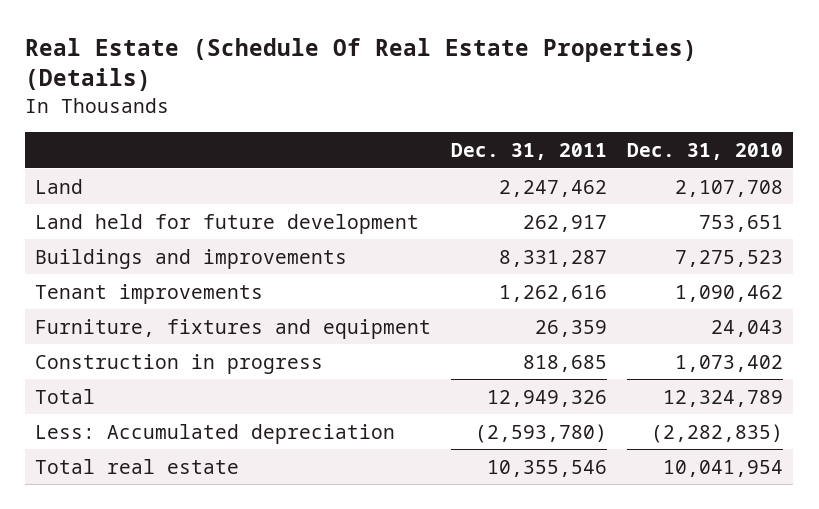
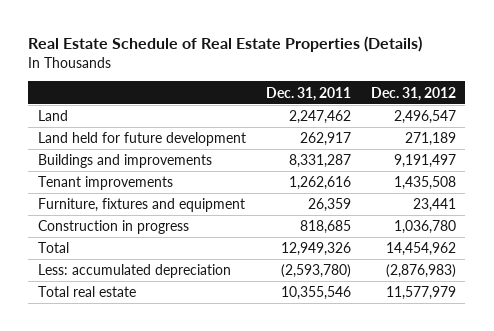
[25,37,698,92] Real Estate (Schedule Of Real Estate Properties) (Details) -> [28,36,423,53] Real Estate Schedule of Real Estate Properties (Details)
[627,143,784,161] Dec. 31, 2010 -> none
none -> [370,86,456,101] Dec. 31, 2012
[35,423,396,444] Less: Accumulated depreciation -> [38,264,232,279] Less: accumulated depreciation

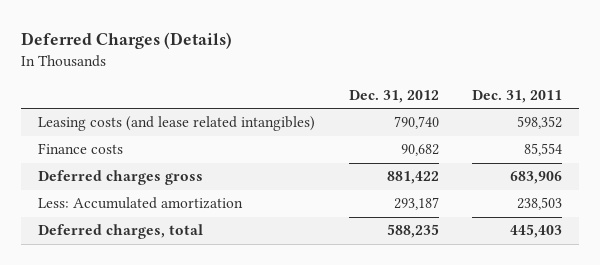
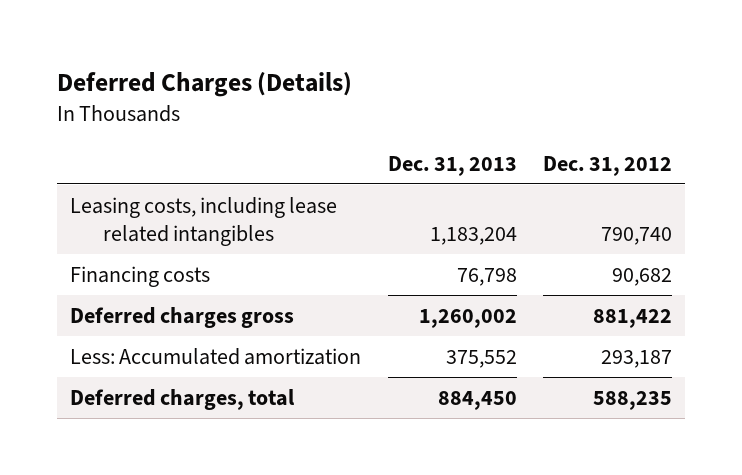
[472,89,563,103] Dec. 31, 2011 -> none
none -> [387,155,517,176] Dec. 31, 2013
[38,116,316,132] Leasing costs (and lease related intangibles) -> [70,196,338,247] Leasing costs, including lease related intangibles
[38,143,124,155] Finance costs -> [70,265,211,287] Financing costs

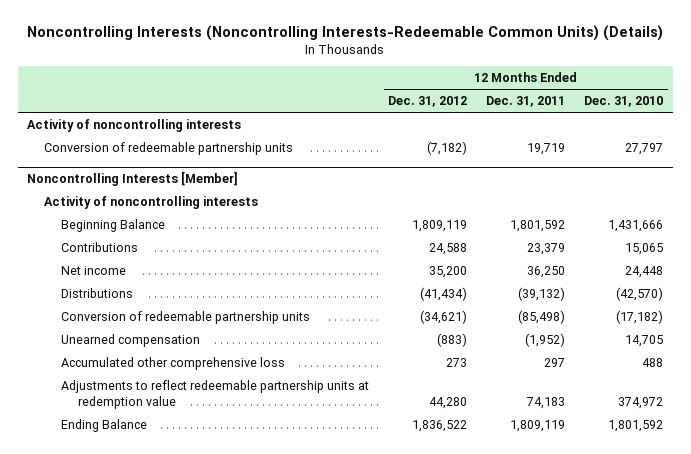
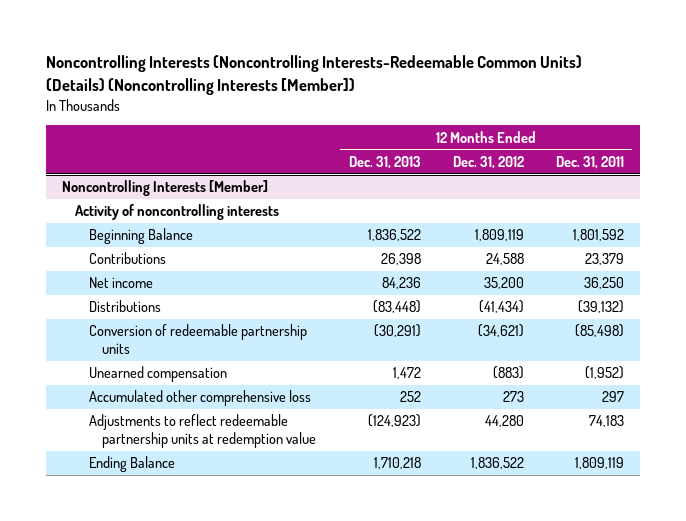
[27,25,664,42] Noncontrolling Interests (Noncontrolling Interests-Redeemable Common Units) (Details) -> [45,55,582,96] Noncontrolling Interests (Noncontrolling Interests-Redeemable Common Units) (Details) (Noncontrolling Interests [Member])
[584,96,664,108] Dec. 31, 2010 -> none
none -> [348,155,421,169] Dec. 31, 2013
[27,118,242,132] Activity of noncontrolling interests -> none
[44,141,294,155] Conversion of redeemable partnership units -> none

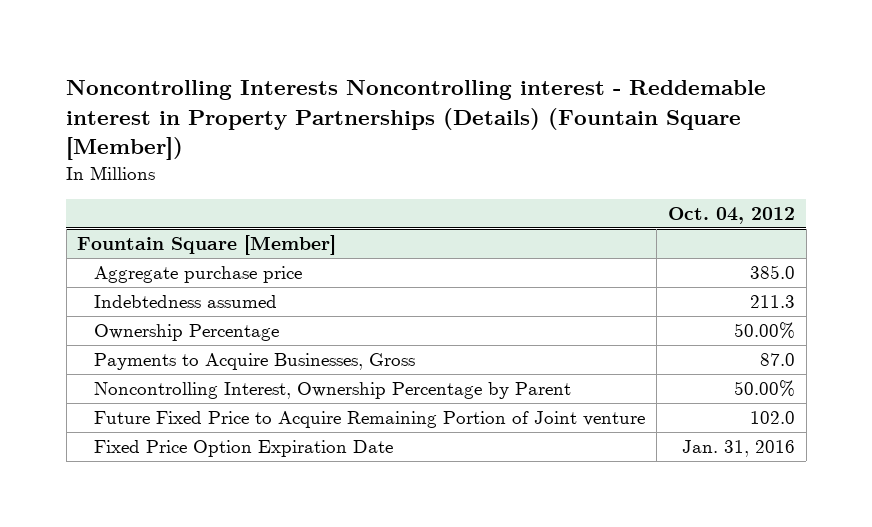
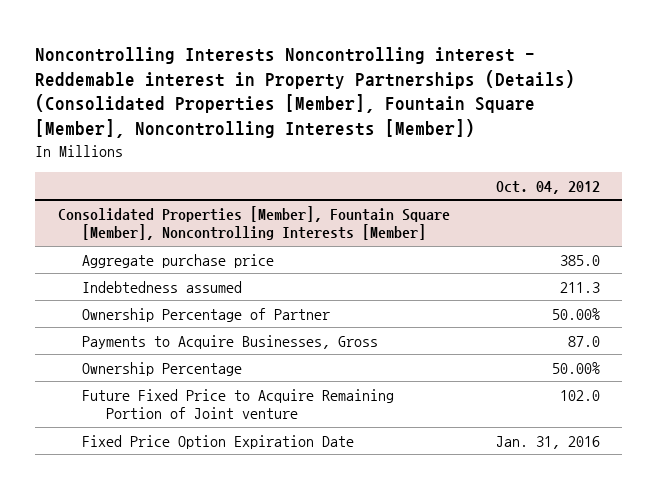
[66,80,767,161] Noncontrolling Interests Noncontrolling interest - Reddemable interest in Property Partnerships (Details) (Fountain Square [Member]) -> [34,46,575,139] Noncontrolling Interests Noncontrolling interest - Reddemable interest in Property Partnerships (Details) (Consolidated Properties [Member], Fountain Square [Member], Noncontrolling Interests [Member])
[77,235,337,256] Fountain Square [Member] -> none
none -> [57,205,450,241] Consolidated Properties [Member], Fountain Square [Member], Noncontrolling Interests [Member]
[94,324,280,342] Ownership Percentage -> [81,307,330,322] Ownership Percentage of Partner
[94,382,572,400] Noncontrolling Interest, Ownership Percentage by Parent -> [81,361,242,376] Ownership Percentage

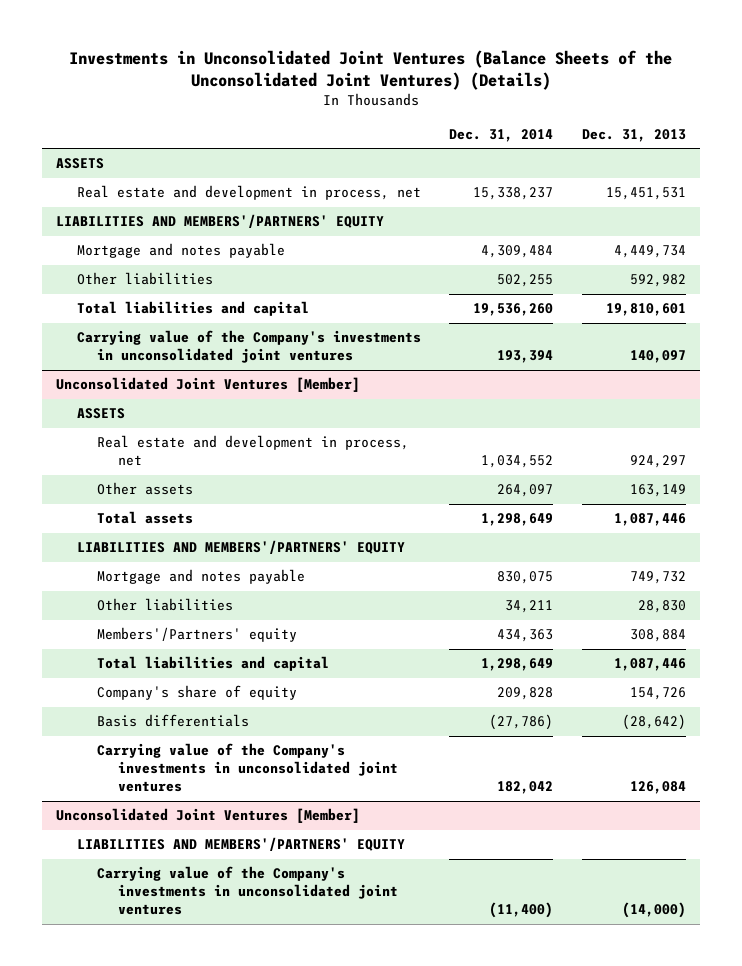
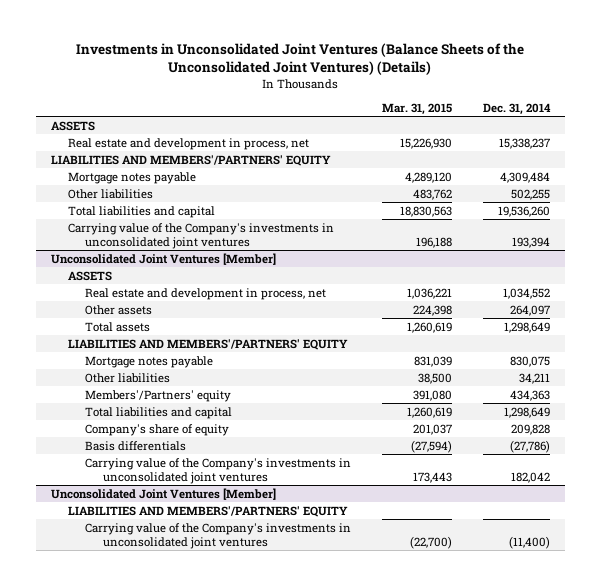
[581,128,686,142] Dec. 31, 2013 -> none
none -> [381,103,452,116] Mar. 31, 2015
[76,243,285,259] Mortgage and notes payable -> [68,171,197,184] Mortgage notes payable
[97,569,306,585] Mortgage and notes payable -> [85,355,214,368] Mortgage notes payable

